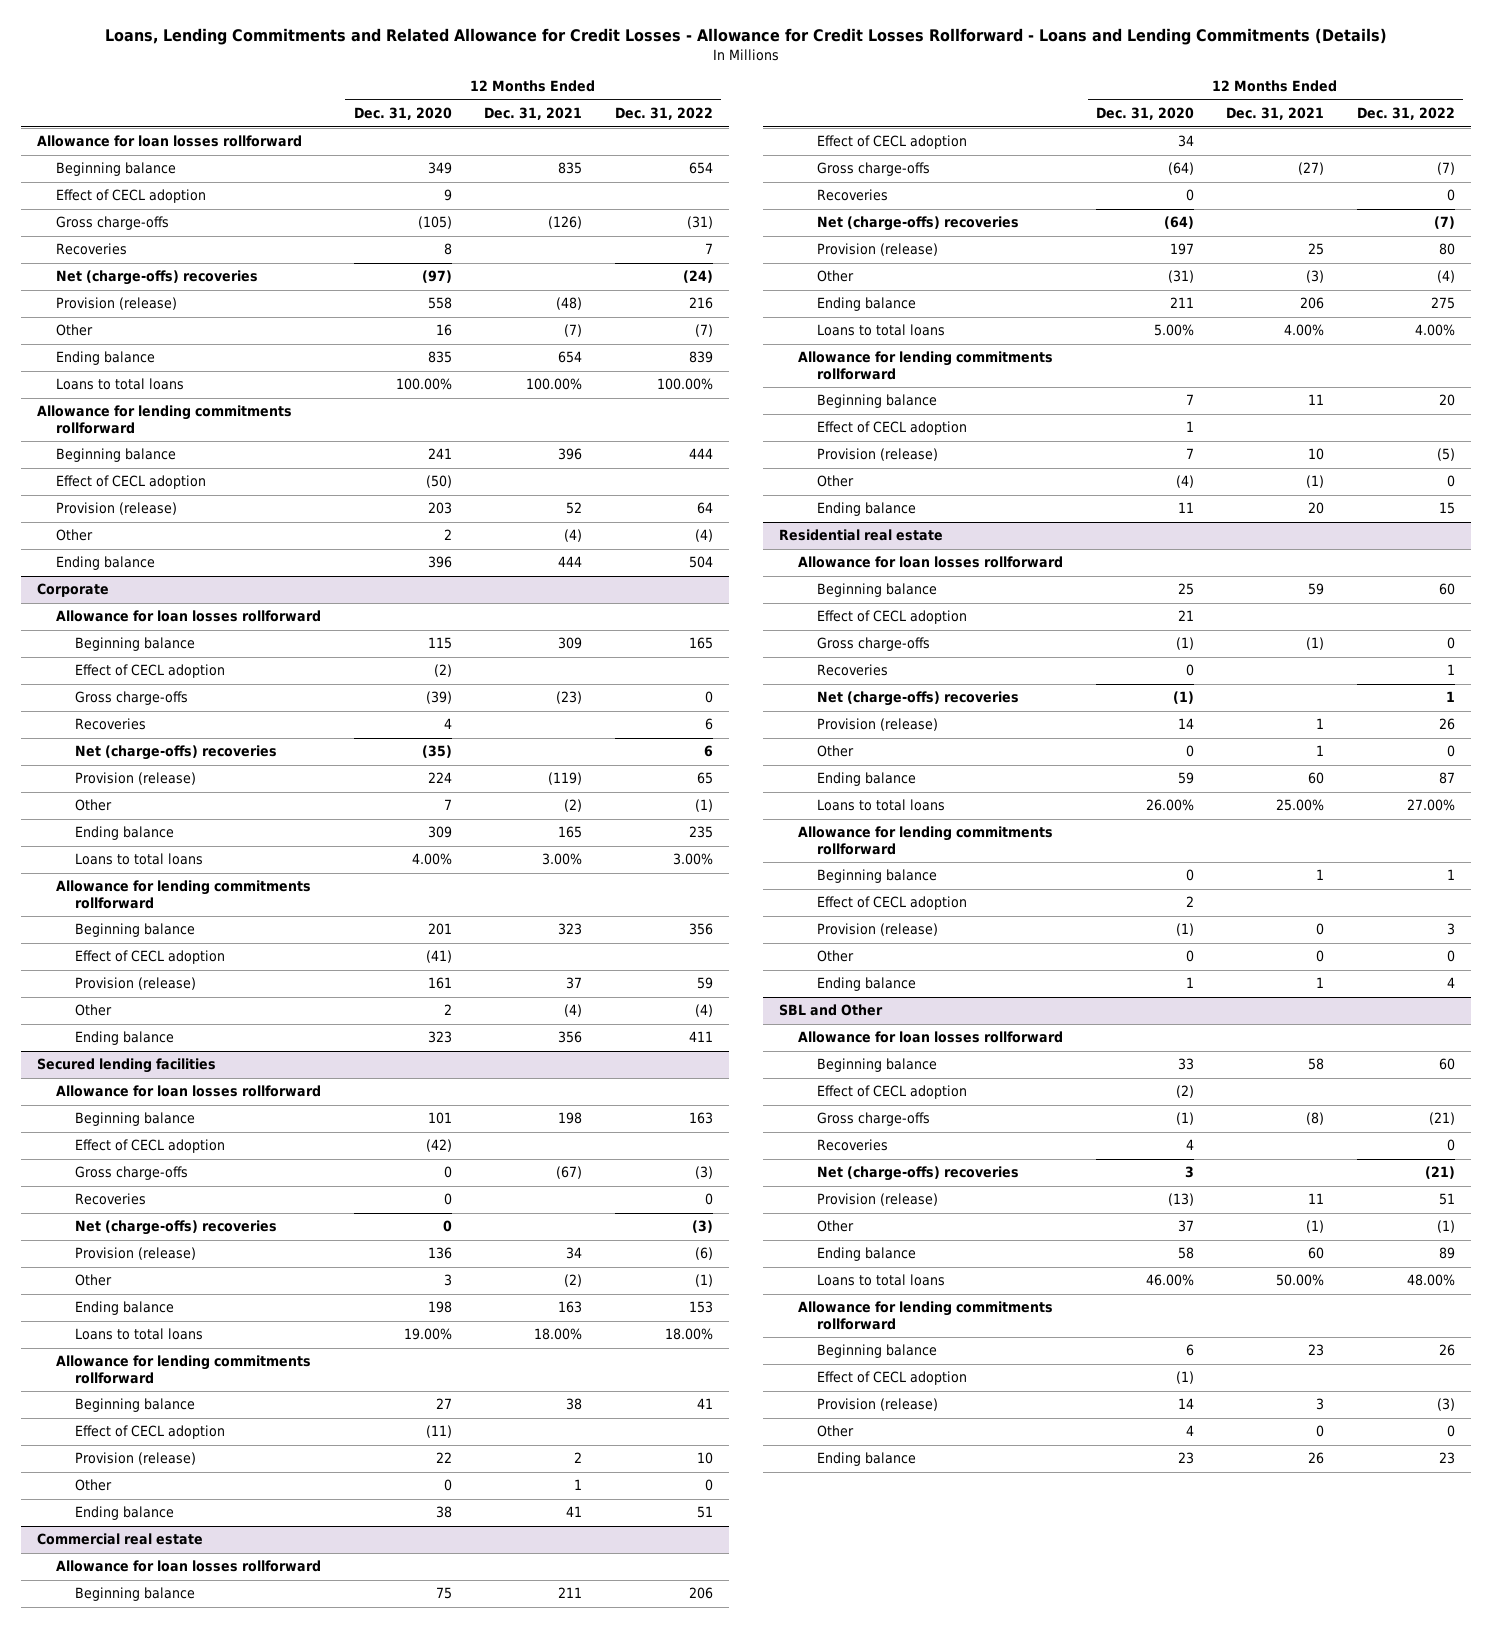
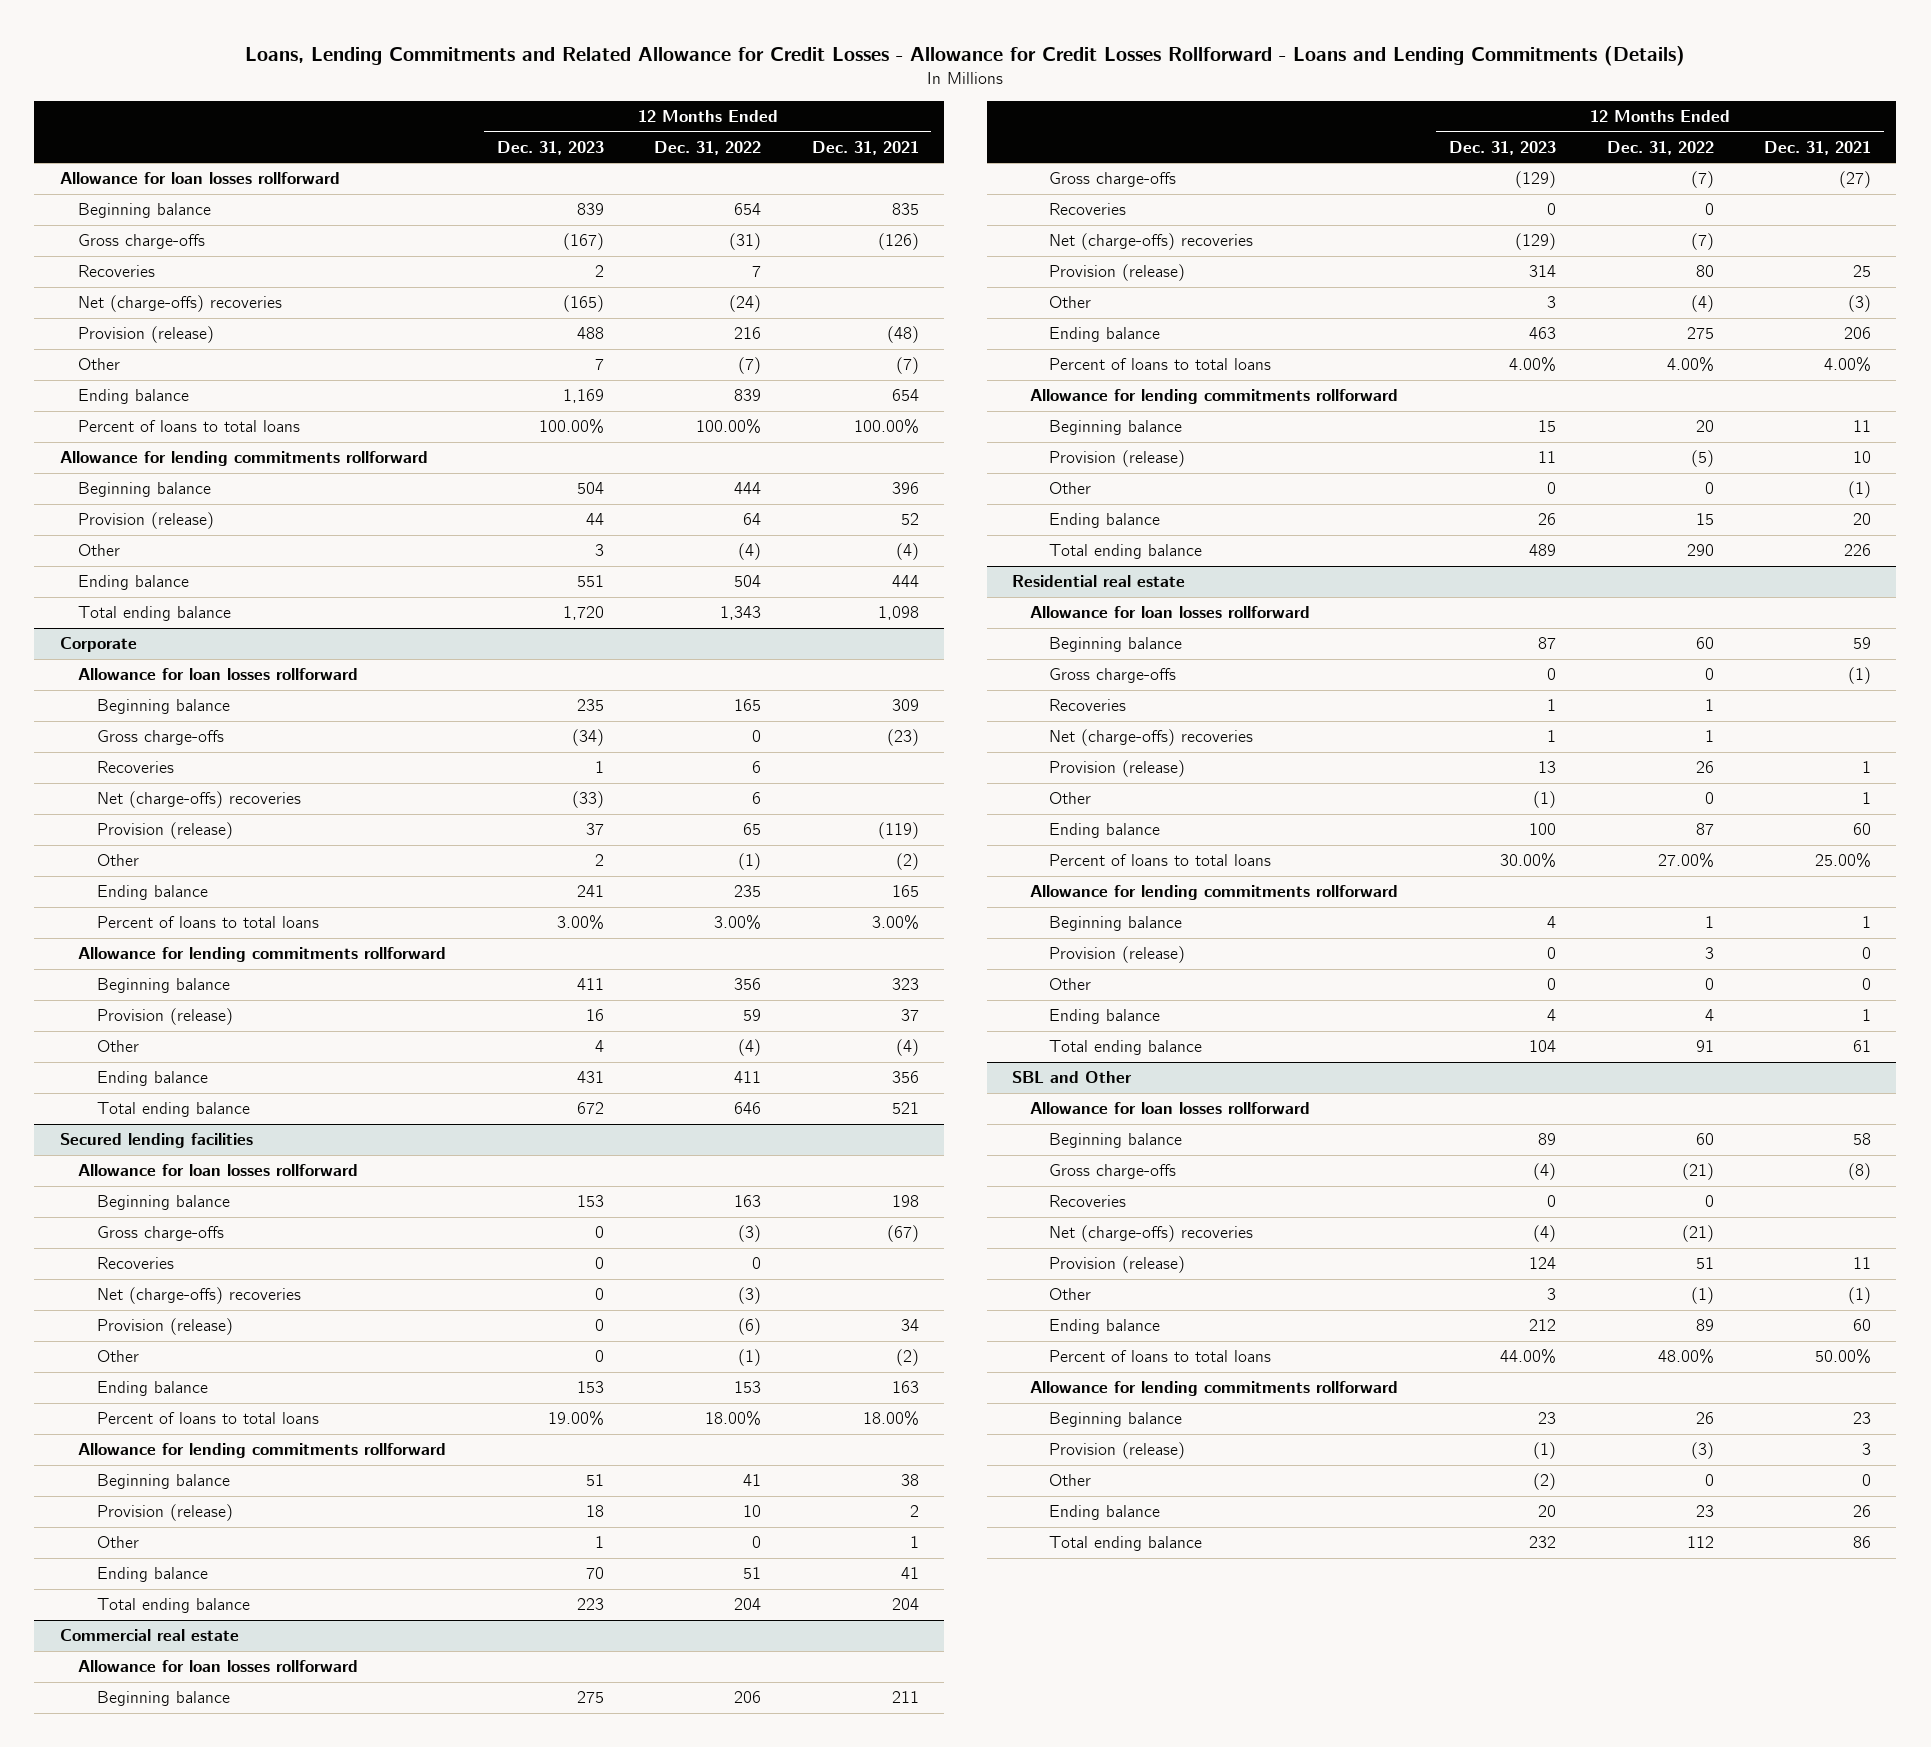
[353,107,452,121] Dec. 31, 2020 -> none
none -> [496,140,604,155] Dec. 31, 2023
[56,189,207,204] Effect of CECL adoption -> none
[56,378,185,391] Loans to total loans -> [78,420,301,433] Percent of loans to total loans
[56,475,207,490] Effect of CECL adoption -> none
none -> [78,606,232,622] Total ending balance
[75,664,226,679] Effect of CECL adoption -> none
[75,853,204,866] Loans to total loans -> [96,916,319,929] Percent of loans to total loans
[75,950,226,965] Effect of CECL adoption -> none
none -> [96,1102,250,1118] Total ending balance
[75,1139,226,1154] Effect of CECL adoption -> none
[75,1328,204,1341] Loans to total loans -> [96,1412,319,1425] Percent of loans to total loans
[75,1425,226,1440] Effect of CECL adoption -> none
none -> [96,1598,250,1614] Total ending balance
[817,135,968,150] Effect of CECL adoption -> none
[817,324,946,337] Loans to total loans -> [1048,358,1271,371] Percent of loans to total loans
[817,421,968,436] Effect of CECL adoption -> none
none -> [1048,544,1202,560] Total ending balance
[817,610,968,625] Effect of CECL adoption -> none
[817,799,946,812] Loans to total loans -> [1048,854,1271,867] Percent of loans to total loans
[817,896,968,911] Effect of CECL adoption -> none
none -> [1048,1040,1202,1056] Total ending balance
[817,1085,968,1100] Effect of CECL adoption -> none
[817,1274,946,1287] Loans to total loans -> [1048,1350,1271,1363] Percent of loans to total loans
[817,1371,968,1386] Effect of CECL adoption -> none
none -> [1048,1536,1202,1552] Total ending balance

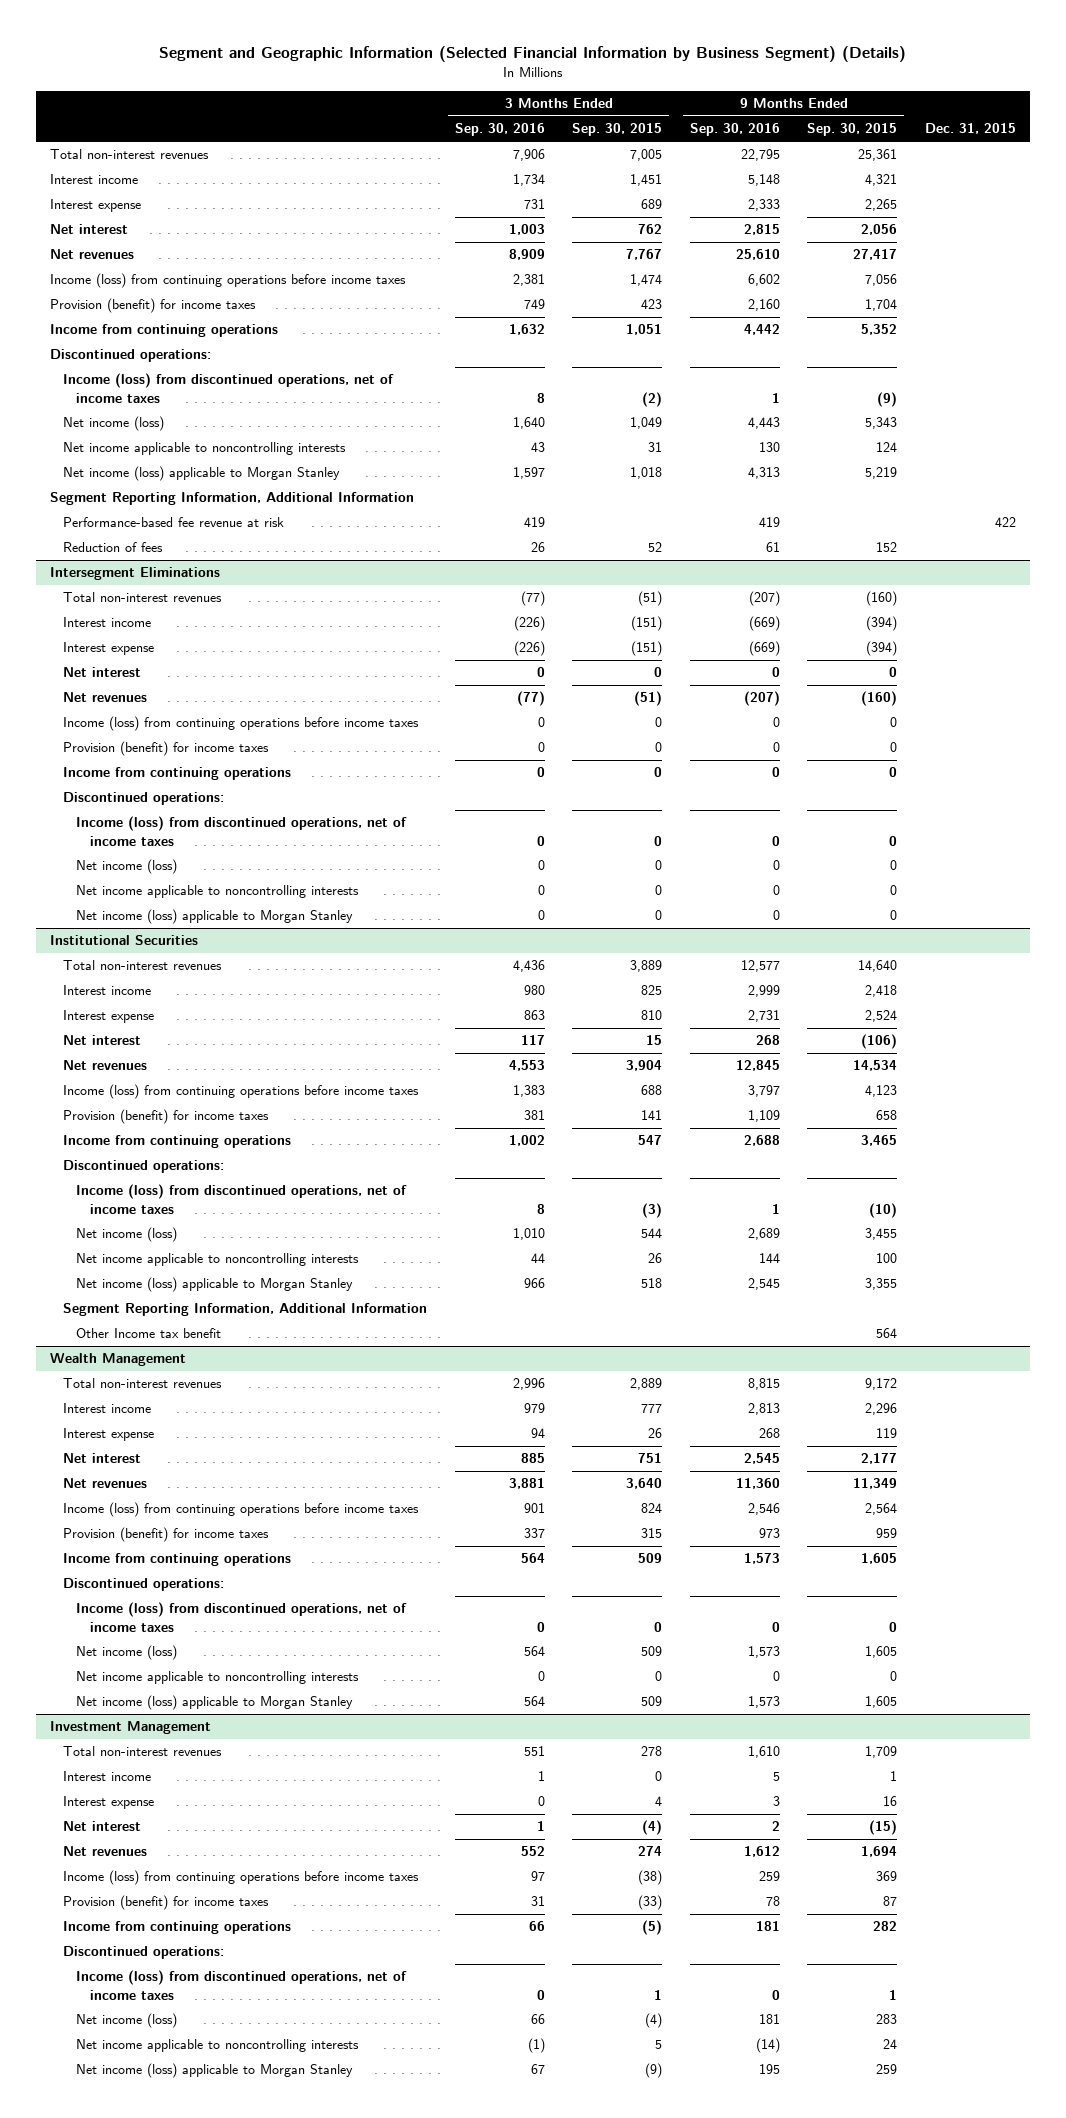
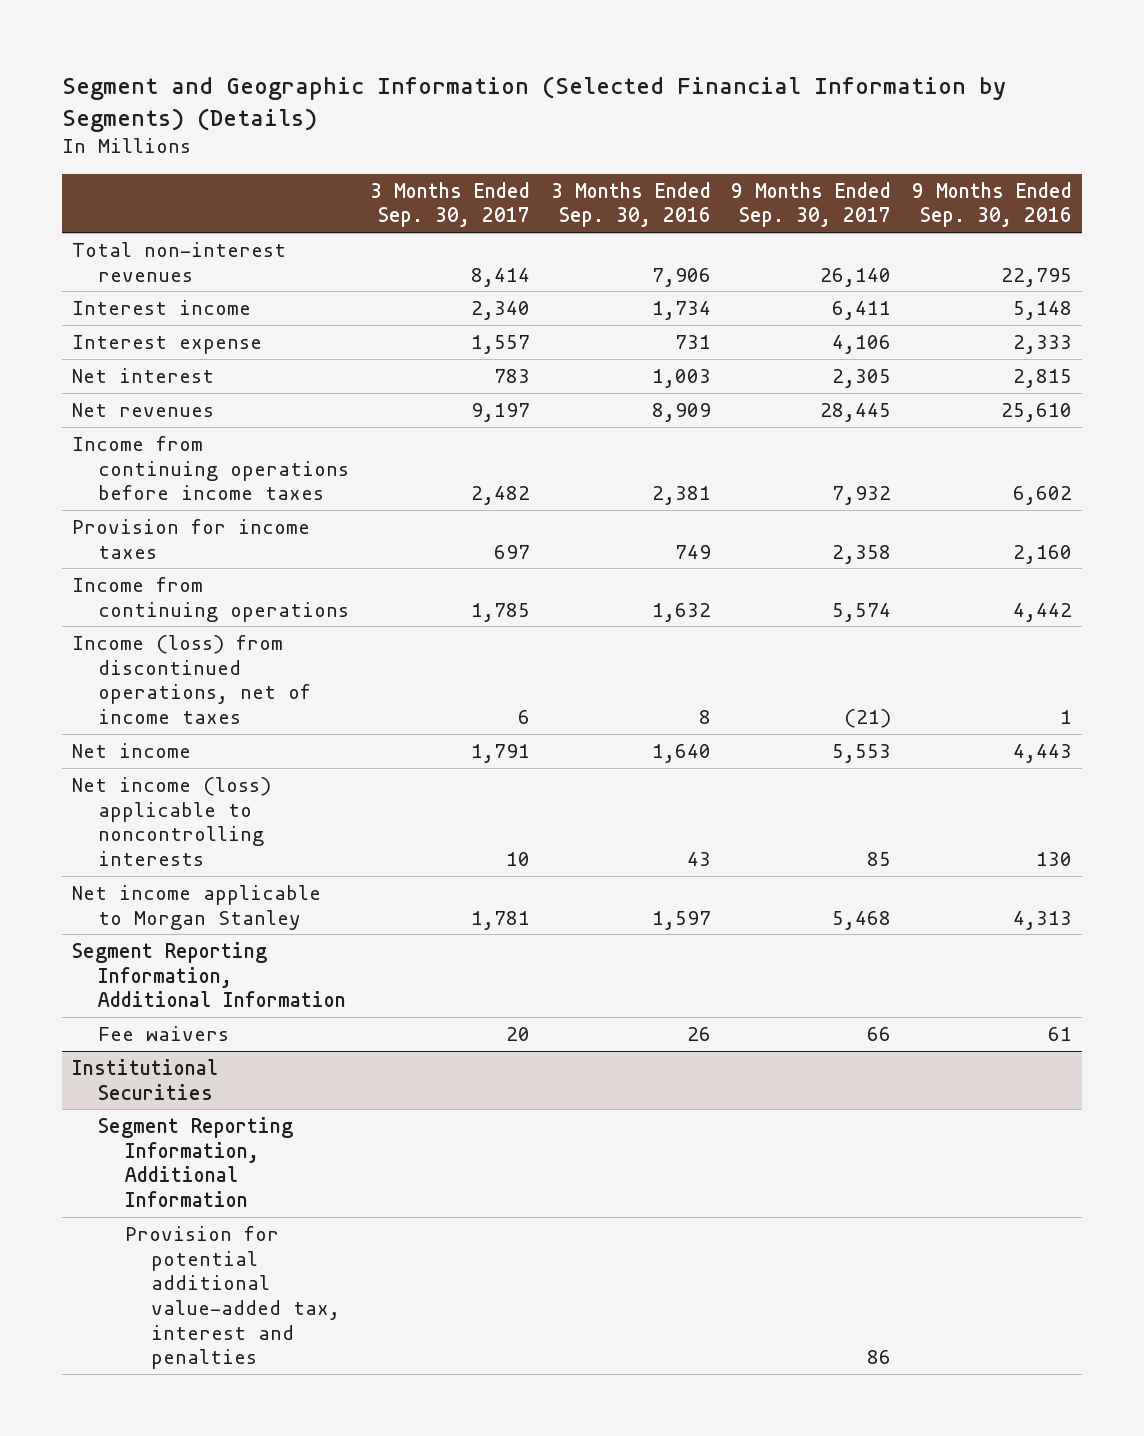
[159,46,907,63] Segment and Geographic Information (Selected Financial Information by Business Segment) (Details) -> [61,75,1006,132] Segment and Geographic Information (Selected Financial Information by Segments) (Details)
[572,123,663,137] Sep. 30, 2015 -> none
[807,123,898,137] Sep. 30, 2015 -> none
[924,123,1016,135] Dec. 31, 2015 -> none
none -> [369,181,530,228] 3 Months Ended Sep. 30, 2017
none -> [731,181,892,228] 9 Months Ended Sep. 30, 2017
[50,273,407,289] Income (loss) from continuing operations before income taxes -> [71,435,350,501] Income from continuing operations before income taxes
[50,298,257,314] Provision (benefit) for income taxes -> [71,518,310,559] Provision for income taxes
[50,349,212,363] Discontinued operations: -> none
[63,416,165,432] Net income (loss) -> [71,742,191,758] Net income
[63,442,347,456] Net income applicable to noncontrolling interests -> [71,776,271,866] Net income (loss) applicable to noncontrolling interests
[63,466,341,482] Net income (loss) applicable to Morgan Stanley -> [71,884,321,930] Net income applicable to Morgan Stanley
[63,517,285,528] Performance-based fee revenue at risk -> none
[50,567,221,581] Intersegment Eliminations -> none
[63,592,223,603] Total non-interest revenues -> none
[63,617,152,628] Interest income -> none
[63,642,155,656] Interest expense -> none
[63,667,142,678] Net interest -> none
[63,692,148,703] Net revenues -> none
[63,716,420,732] Income (loss) from continuing operations before income taxes -> none
[63,741,270,757] Provision (benefit) for income taxes -> none
[63,767,292,781] Income from continuing operations -> none
[63,792,225,806] Discontinued operations: -> none
[76,816,408,846] Income (loss) from discontinued operations, net of income taxes -> none
[76,859,178,875] Net income (loss) -> none
[76,885,360,899] Net income applicable to noncontrolling interests -> none
[76,909,354,925] Net income (loss) applicable to Morgan Stanley -> none
[63,542,164,553] Reduction of fees -> [98,1025,230,1041] Fee waivers
[63,960,223,971] Total non-interest revenues -> none
[63,985,152,996] Interest income -> none
[63,1010,155,1024] Interest expense -> none
[63,1035,142,1046] Net interest -> none
[63,1060,148,1071] Net revenues -> none
[63,1084,420,1100] Income (loss) from continuing operations before income taxes -> none
[63,1109,270,1125] Provision (benefit) for income taxes -> none
[63,1135,292,1149] Income from continuing operations -> none
[63,1160,225,1174] Discontinued operations: -> none
[76,1184,408,1214] Income (loss) from discontinued operations, net of income taxes -> none
[76,1227,178,1243] Net income (loss) -> none
[76,1253,360,1267] Net income applicable to noncontrolling interests -> none
[76,1277,354,1293] Net income (loss) applicable to Morgan Stanley -> none
[76,1328,222,1339] Other Income tax benefit -> none
[50,1353,187,1367] Wealth Management -> none
[63,1378,223,1389] Total non-interest revenues -> none
[63,1403,152,1414] Interest income -> none
[63,1428,155,1442] Interest expense -> none
[63,1453,142,1464] Net interest -> none
[63,1478,148,1489] Net revenues -> none
[63,1502,420,1518] Income (loss) from continuing operations before income taxes -> none
[63,1527,270,1543] Provision (benefit) for income taxes -> none
[63,1553,292,1567] Income from continuing operations -> none
[63,1578,225,1592] Discontinued operations: -> none
[76,1602,408,1632] Income (loss) from discontinued operations, net of income taxes -> none
[76,1645,178,1661] Net income (loss) -> none
[76,1671,360,1685] Net income applicable to noncontrolling interests -> none
[76,1695,354,1711] Net income (loss) applicable to Morgan Stanley -> none
[50,1721,212,1735] Investment Management -> none
[63,1746,223,1757] Total non-interest revenues -> none
[63,1771,152,1782] Interest income -> none
[63,1796,155,1810] Interest expense -> none
[63,1821,142,1832] Net interest -> none
[63,1846,148,1857] Net revenues -> none
[63,1870,420,1886] Income (loss) from continuing operations before income taxes -> none
[63,1895,270,1911] Provision (benefit) for income taxes -> none
[63,1921,292,1935] Income from continuing operations -> none
[63,1946,225,1960] Discontinued operations: -> none
[76,1970,408,2000] Income (loss) from discontinued operations, net of income taxes -> none
[76,2013,178,2029] Net income (loss) -> none
[76,2039,360,2053] Net income applicable to noncontrolling interests -> none
[76,2063,354,2079] Net income (loss) applicable to Morgan Stanley -> none
none -> [124,1225,340,1370] Provision for potential additional value-added tax, interest and penalties

